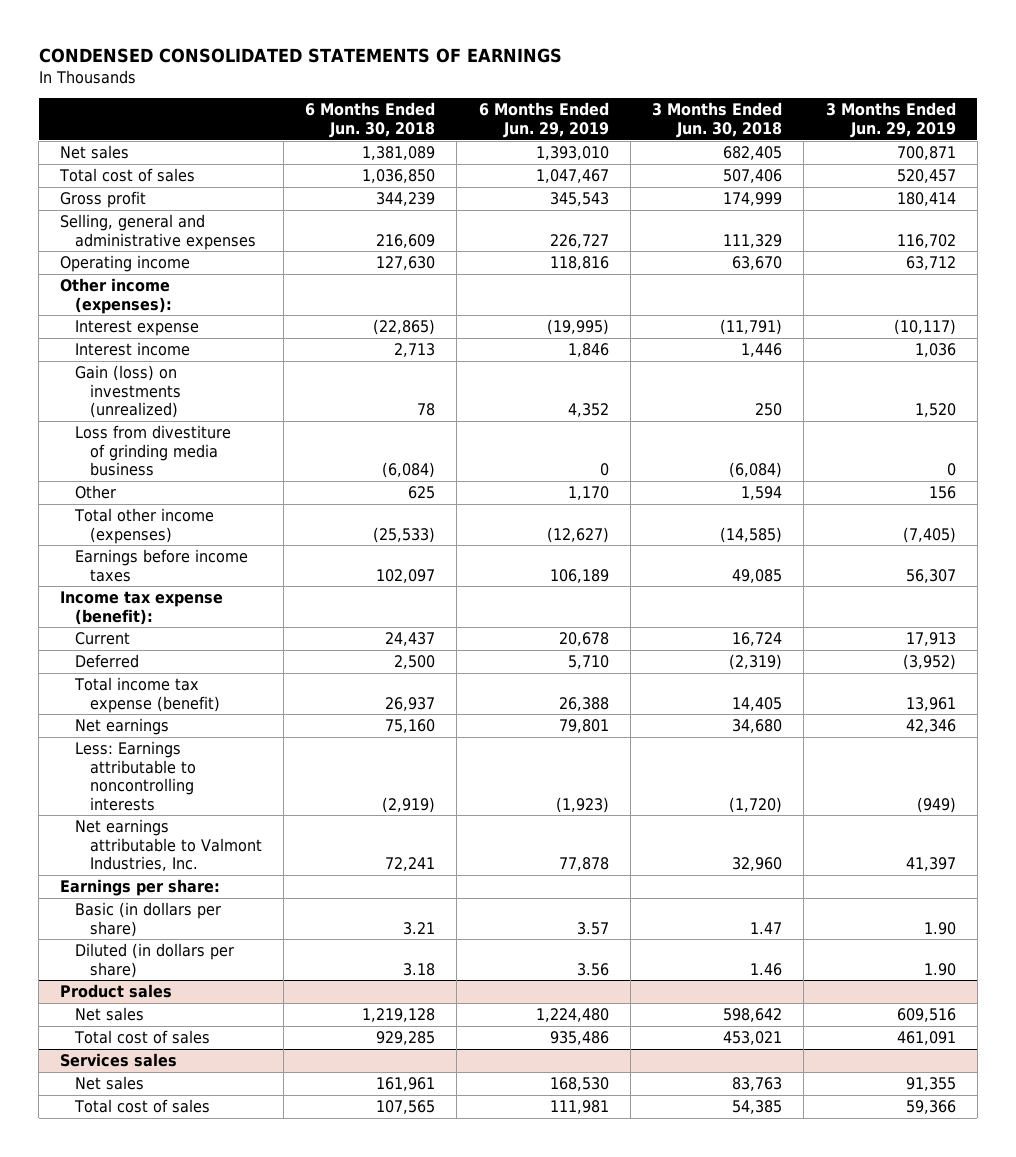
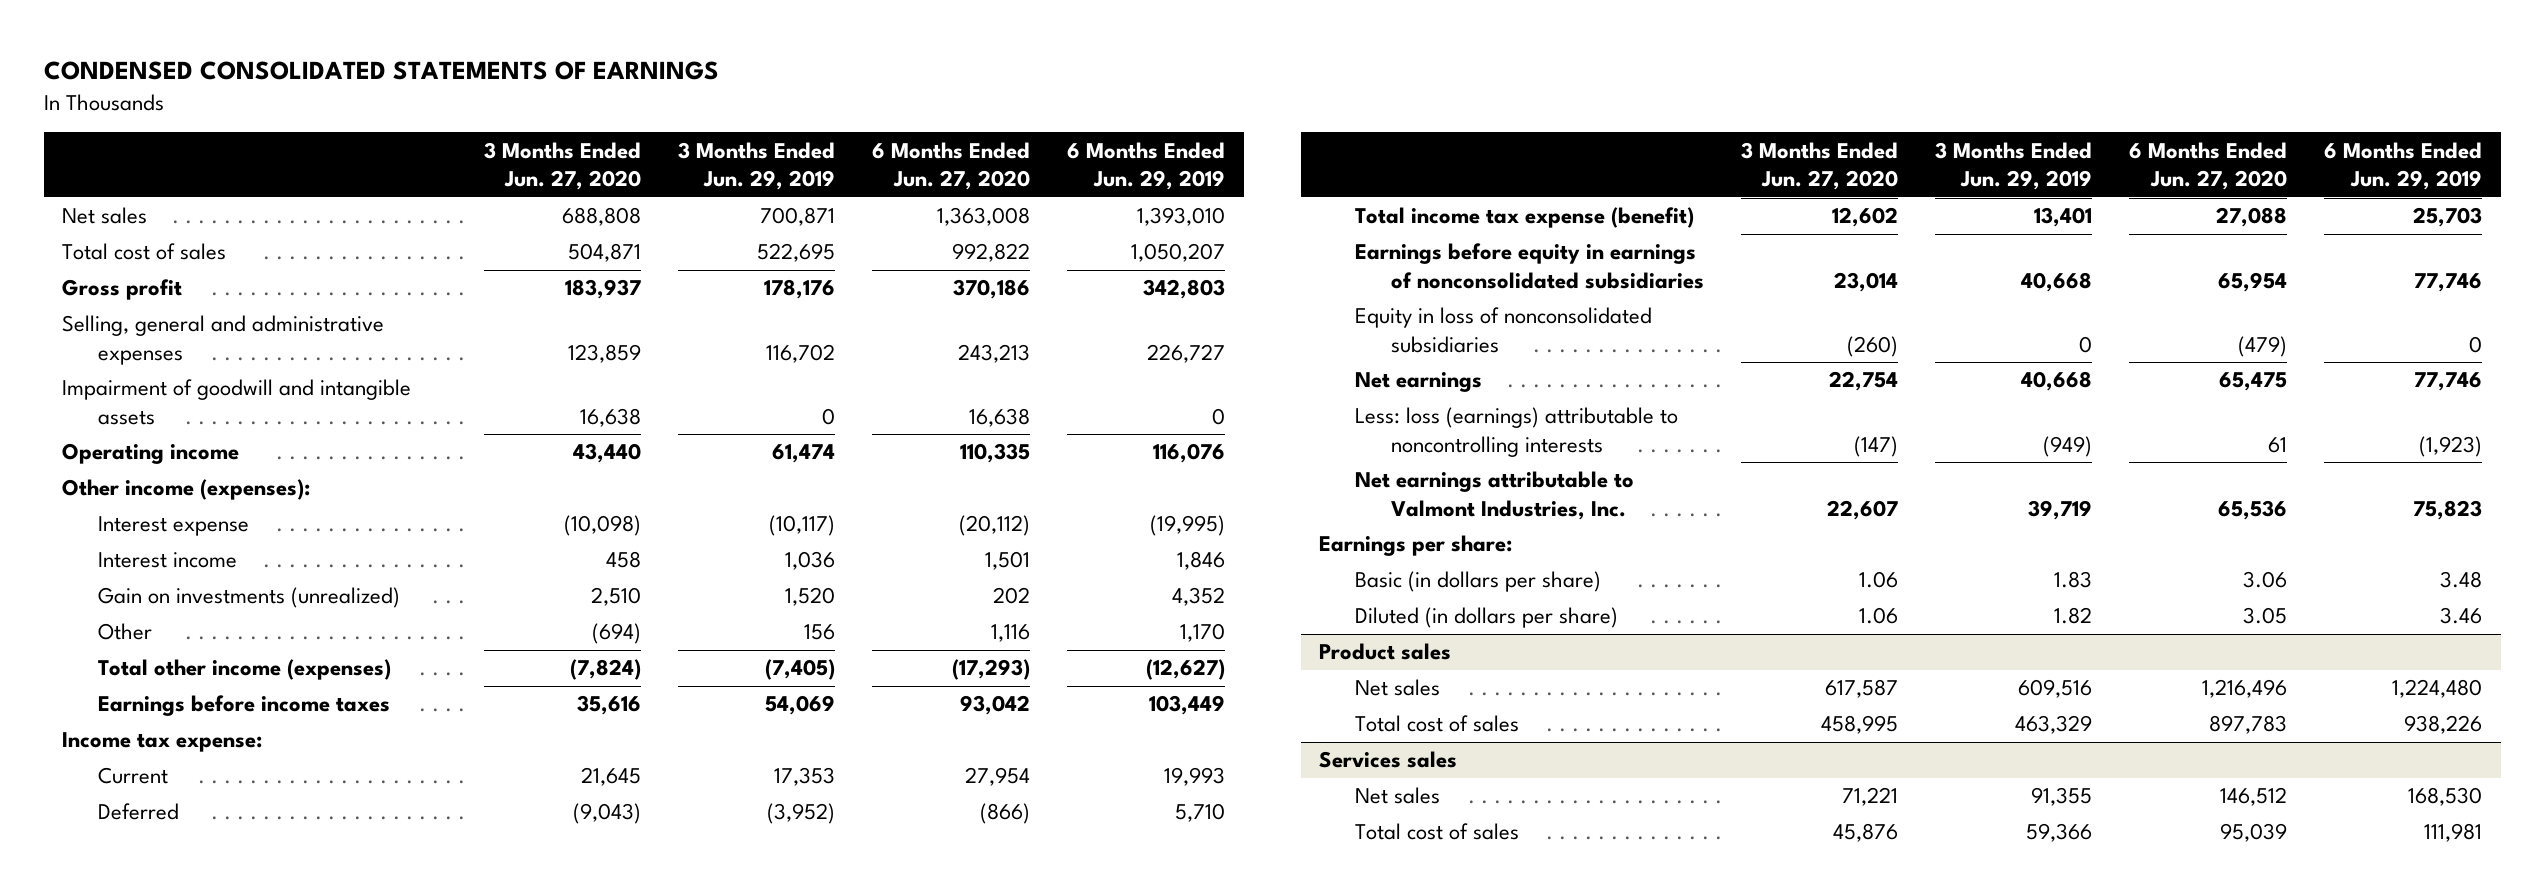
[305,102,436,138] 6 Months Ended Jun. 30, 2018 -> none
[652,102,783,138] 3 Months Ended Jun. 30, 2018 -> none
none -> [483,141,641,191] 3 Months Ended Jun. 27, 2020
none -> [872,141,1031,191] 6 Months Ended Jun. 27, 2020
[535,168,609,183] 1,047,467 -> [1131,243,1226,263] 1,050,207
[896,168,956,183] 520,457 -> [757,243,836,263] 522,695
[549,191,609,206] 345,543 -> [1143,279,1226,300] 342,803
[896,191,956,206] 180,414 -> [764,279,836,300] 178,176
none -> [62,379,412,425] Impairment of goodwill and intangible assets
[549,255,609,270] 118,816 -> [1153,443,1226,464] 116,076
[905,255,956,270] 63,712 -> [772,444,836,464] 61,474
[75,424,232,477] Loss from divestiture of grinding media business -> none
[75,364,181,419] Gain (loss) on investments (unrealized) -> [97,587,400,609] Gain on investments (unrealized)
[549,568,609,583] 106,189 -> [1149,695,1226,716] 103,449
[905,568,956,583] 56,307 -> [765,695,836,716] 54,069
[60,590,224,625] Income tax expense (benefit): -> [62,732,263,753] Income tax expense:
[558,631,609,646] 20,678 -> [1164,767,1226,787] 19,993
[905,631,956,646] 17,913 -> [774,767,836,787] 17,353
[558,696,609,711] 26,388 -> [2413,207,2483,228] 25,703
[905,696,956,711] 13,961 -> [2034,207,2093,228] 13,401
none -> [1355,243,1704,289] Earnings before equity in earnings of nonconsolidated subsidiaries
none -> [1355,307,1653,353] Equity in loss of nonconsolidated subsidiaries
[558,718,609,733] 79,801 -> [2414,372,2483,392] 77,746
[905,718,956,733] 42,346 -> [2021,371,2093,392] 40,668
[75,740,196,811] Less: Earnings attributable to noncontrolling interests -> [1355,407,1679,457] Less: loss (earnings) attributable to noncontrolling interests
[558,857,609,872] 77,878 -> [2413,499,2483,520] 75,823
[905,857,956,872] 41,397 -> [2028,499,2093,520] 39,719
[576,921,609,935] 3.57 -> [2440,571,2483,589] 3.48
[923,921,956,935] 1.90 -> [2054,571,2093,589] 1.83
[576,962,609,976] 3.56 -> [2440,607,2483,625] 3.46
[923,962,956,976] 1.90 -> [2054,607,2093,625] 1.82
[549,1030,609,1045] 935,486 -> [2404,715,2483,735] 938,226
[896,1030,956,1045] 461,091 -> [2015,715,2093,735] 463,329

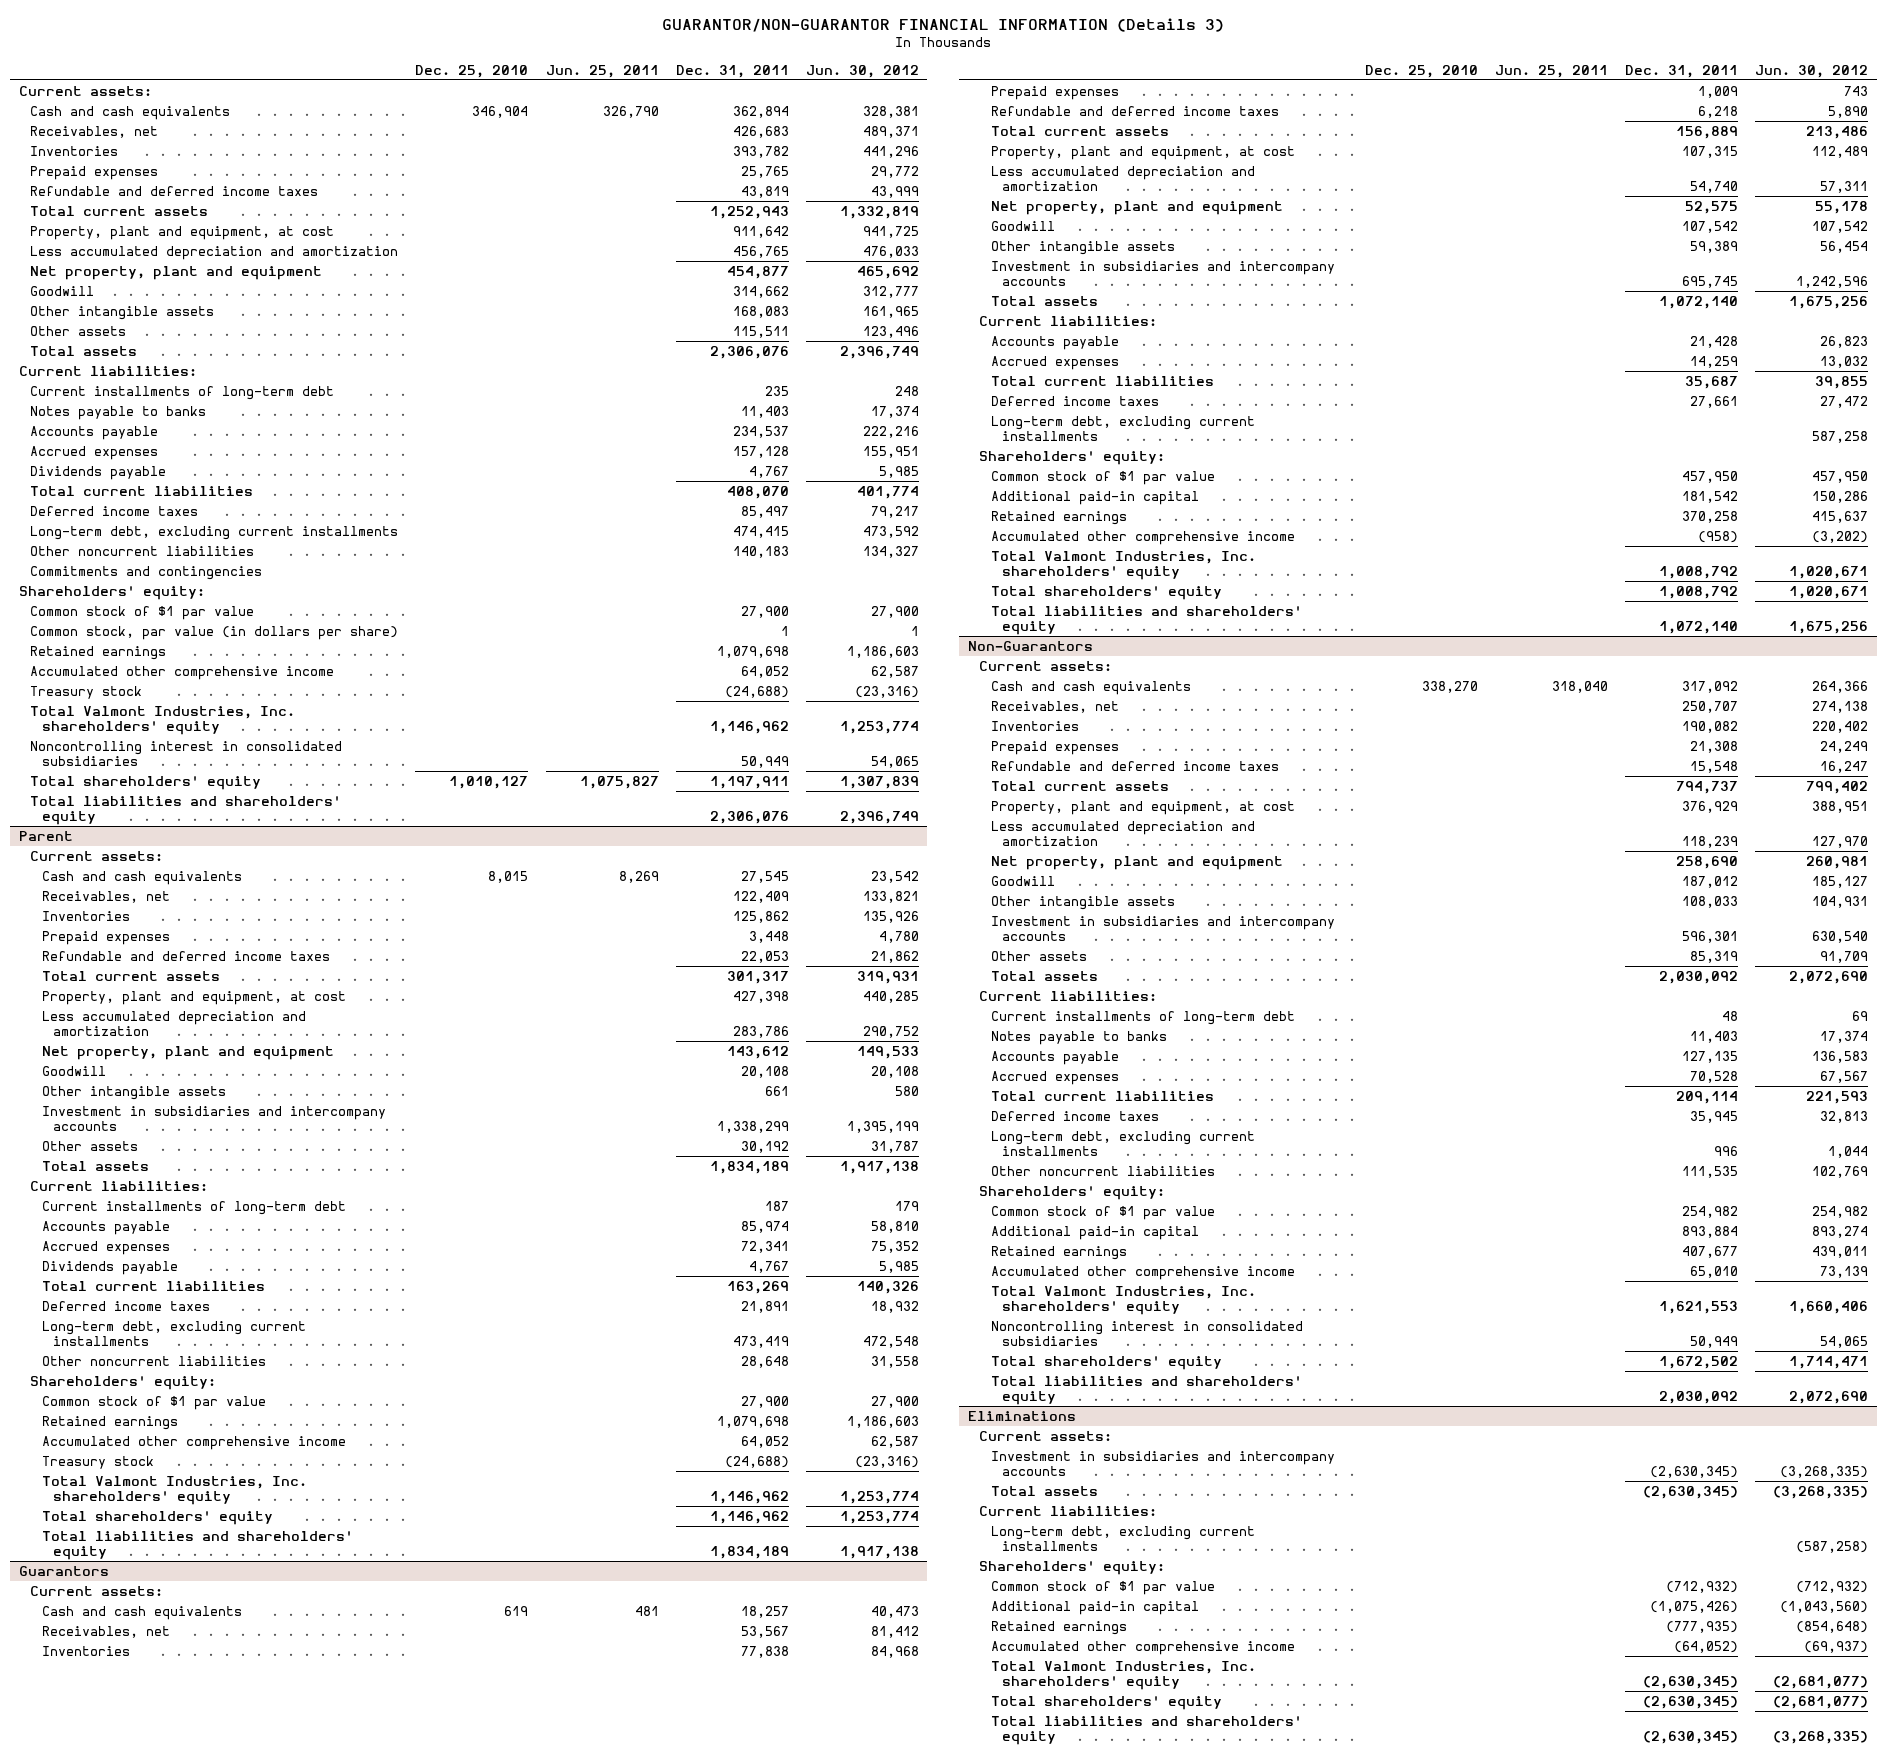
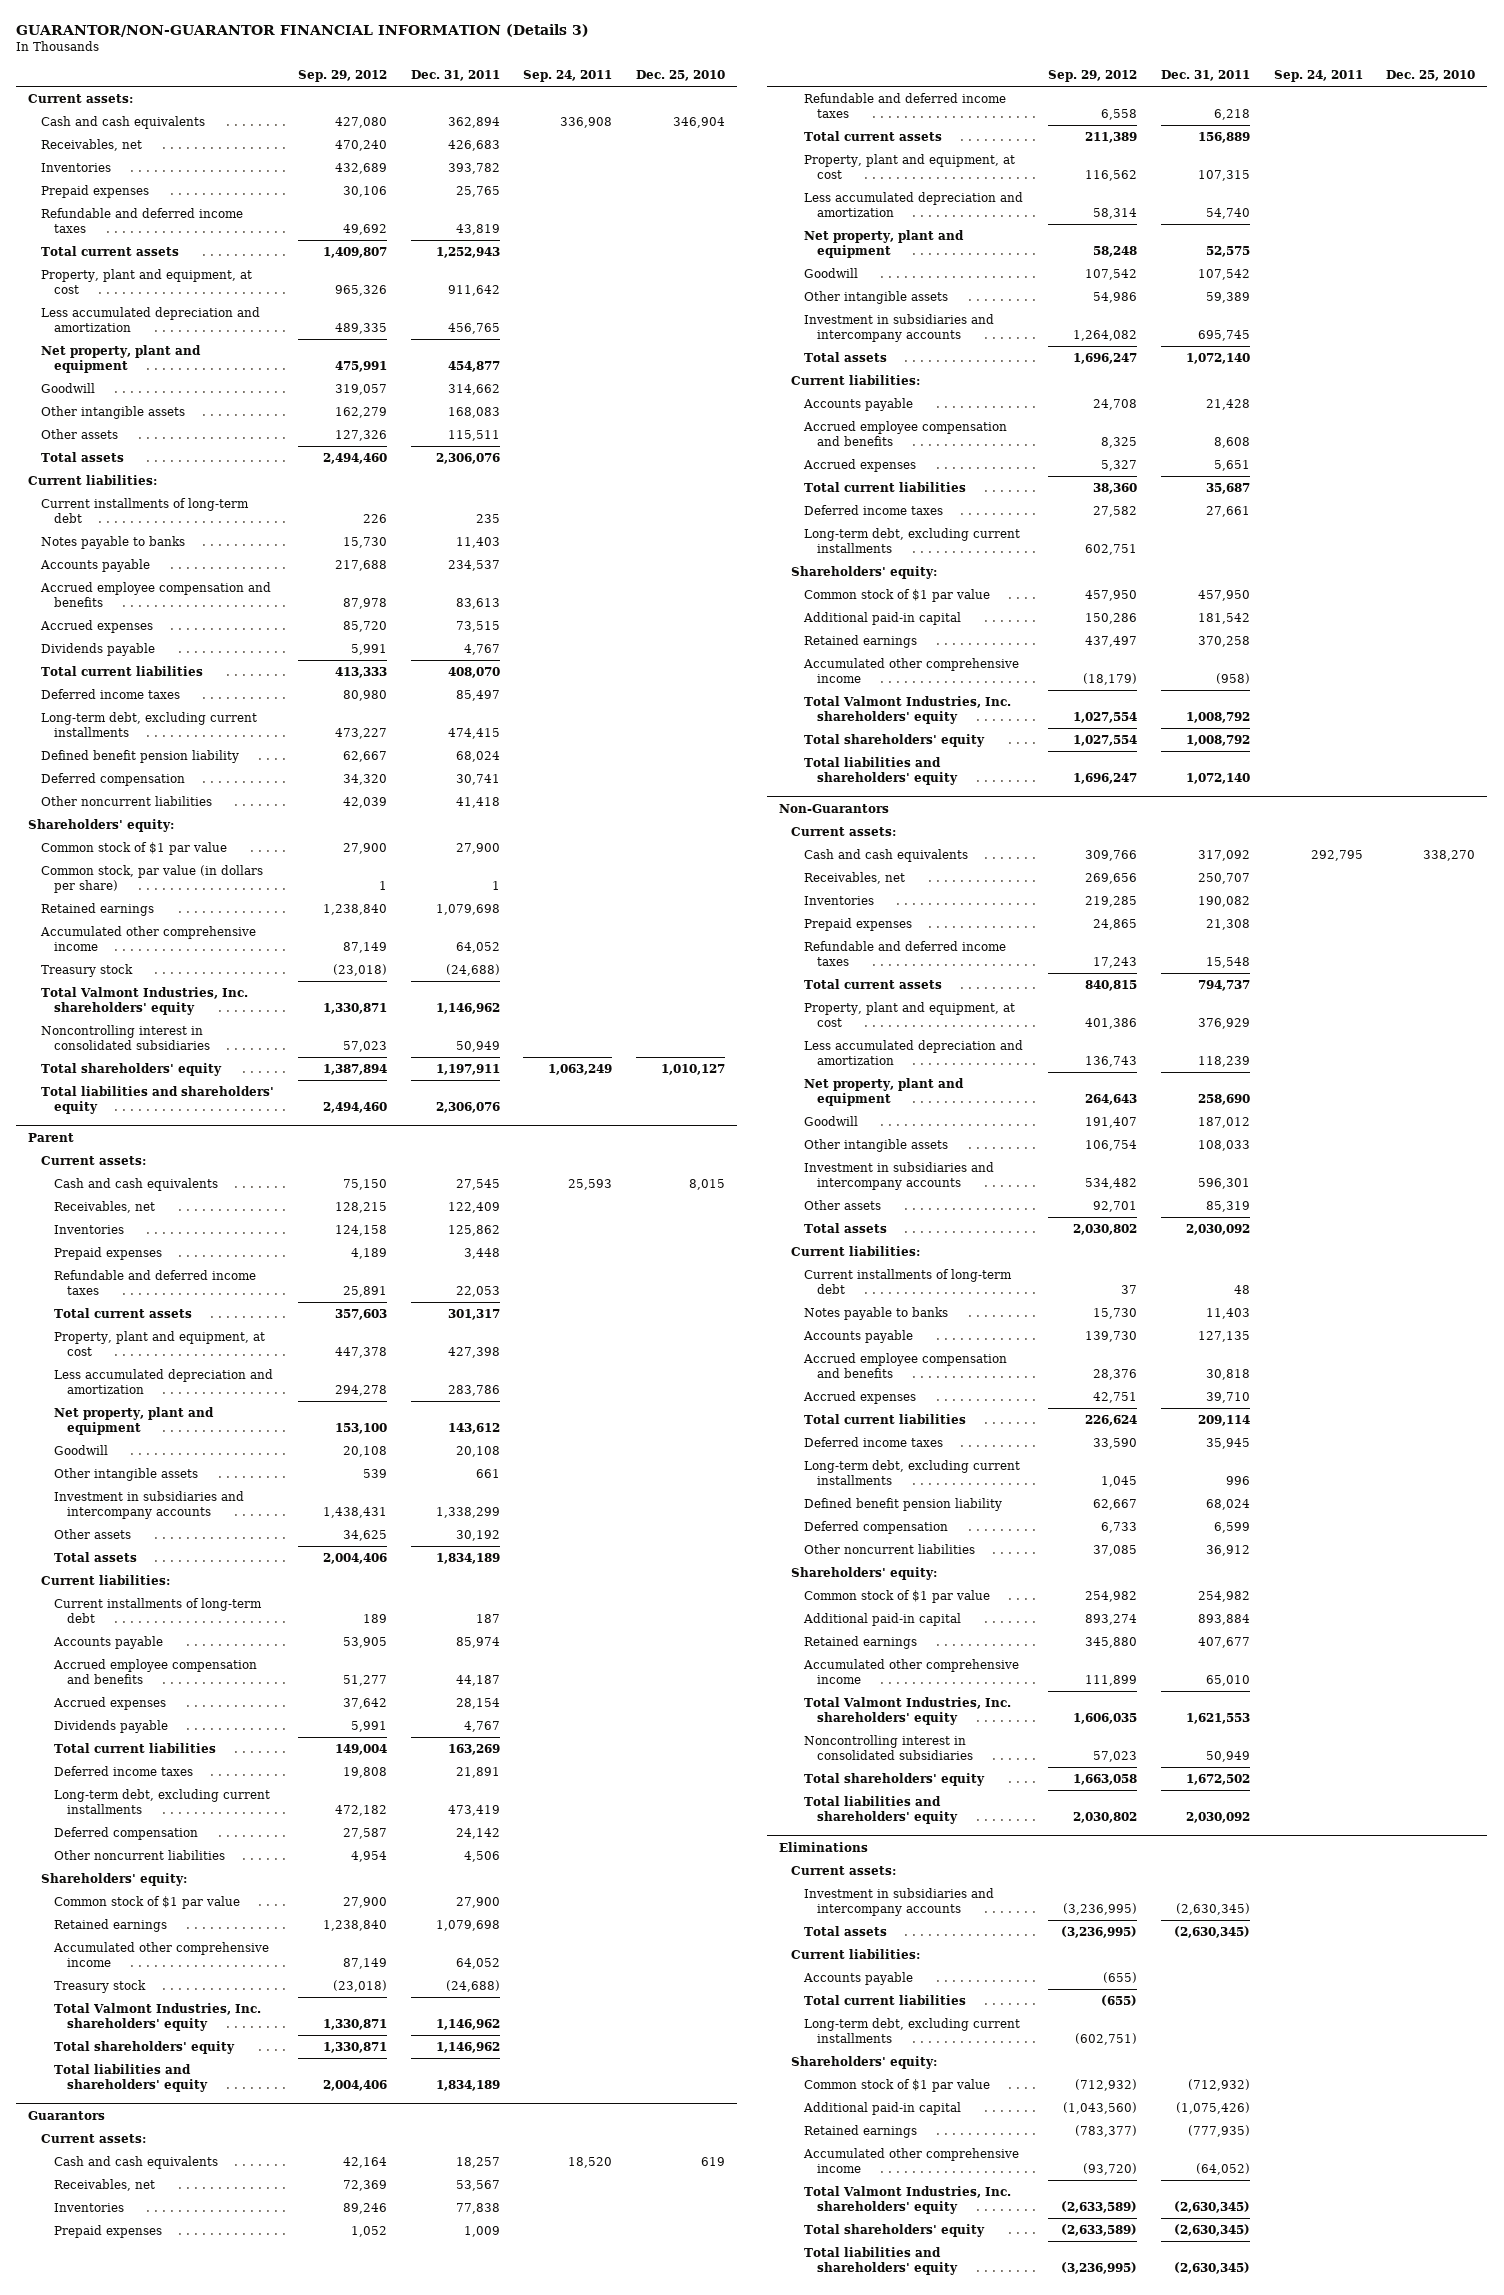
[545,64,659,78] Jun. 25, 2011 -> none
[805,64,919,78] Jun. 30, 2012 -> none
none -> [297,69,387,82] Sep. 29, 2012
none -> [523,69,613,82] Sep. 24, 2011
none -> [40,582,272,608] Accrued employee compensation and benefits
[732,445,789,458] 157,128 -> [455,621,500,633] 73,515
[30,565,263,580] Commitments and contingencies -> none
none -> [41,750,240,764] Defined benefit pension liability
none -> [41,773,186,787] Deferred compensation
[732,545,789,558] 140,183 -> [455,797,500,809] 41,418
none -> [52,1659,257,1685] Accrued employee compensation and benefits
[740,1240,789,1253] 72,341 -> [455,1698,500,1710] 28,154
none -> [53,1827,198,1841] Deferred compensation
[740,1355,789,1368] 28,648 -> [463,1851,500,1863] 4,506
none -> [803,421,1008,447] Accrued employee compensation and benefits
[1689,355,1738,368] 14,259 -> [1213,460,1250,472] 5,651
none -> [803,1353,1008,1379] Accrued employee compensation and benefits
[1689,1070,1738,1083] 70,528 -> [1205,1392,1250,1404] 39,710
none -> [804,1498,1003,1512] Defined benefit pension liability
none -> [804,1521,949,1535] Deferred compensation
[1681,1165,1738,1178] 111,535 -> [1205,1545,1250,1557] 36,912
none -> [803,1972,914,1986] Accounts payable
none -> [804,1995,967,2006] Total current liabilities

